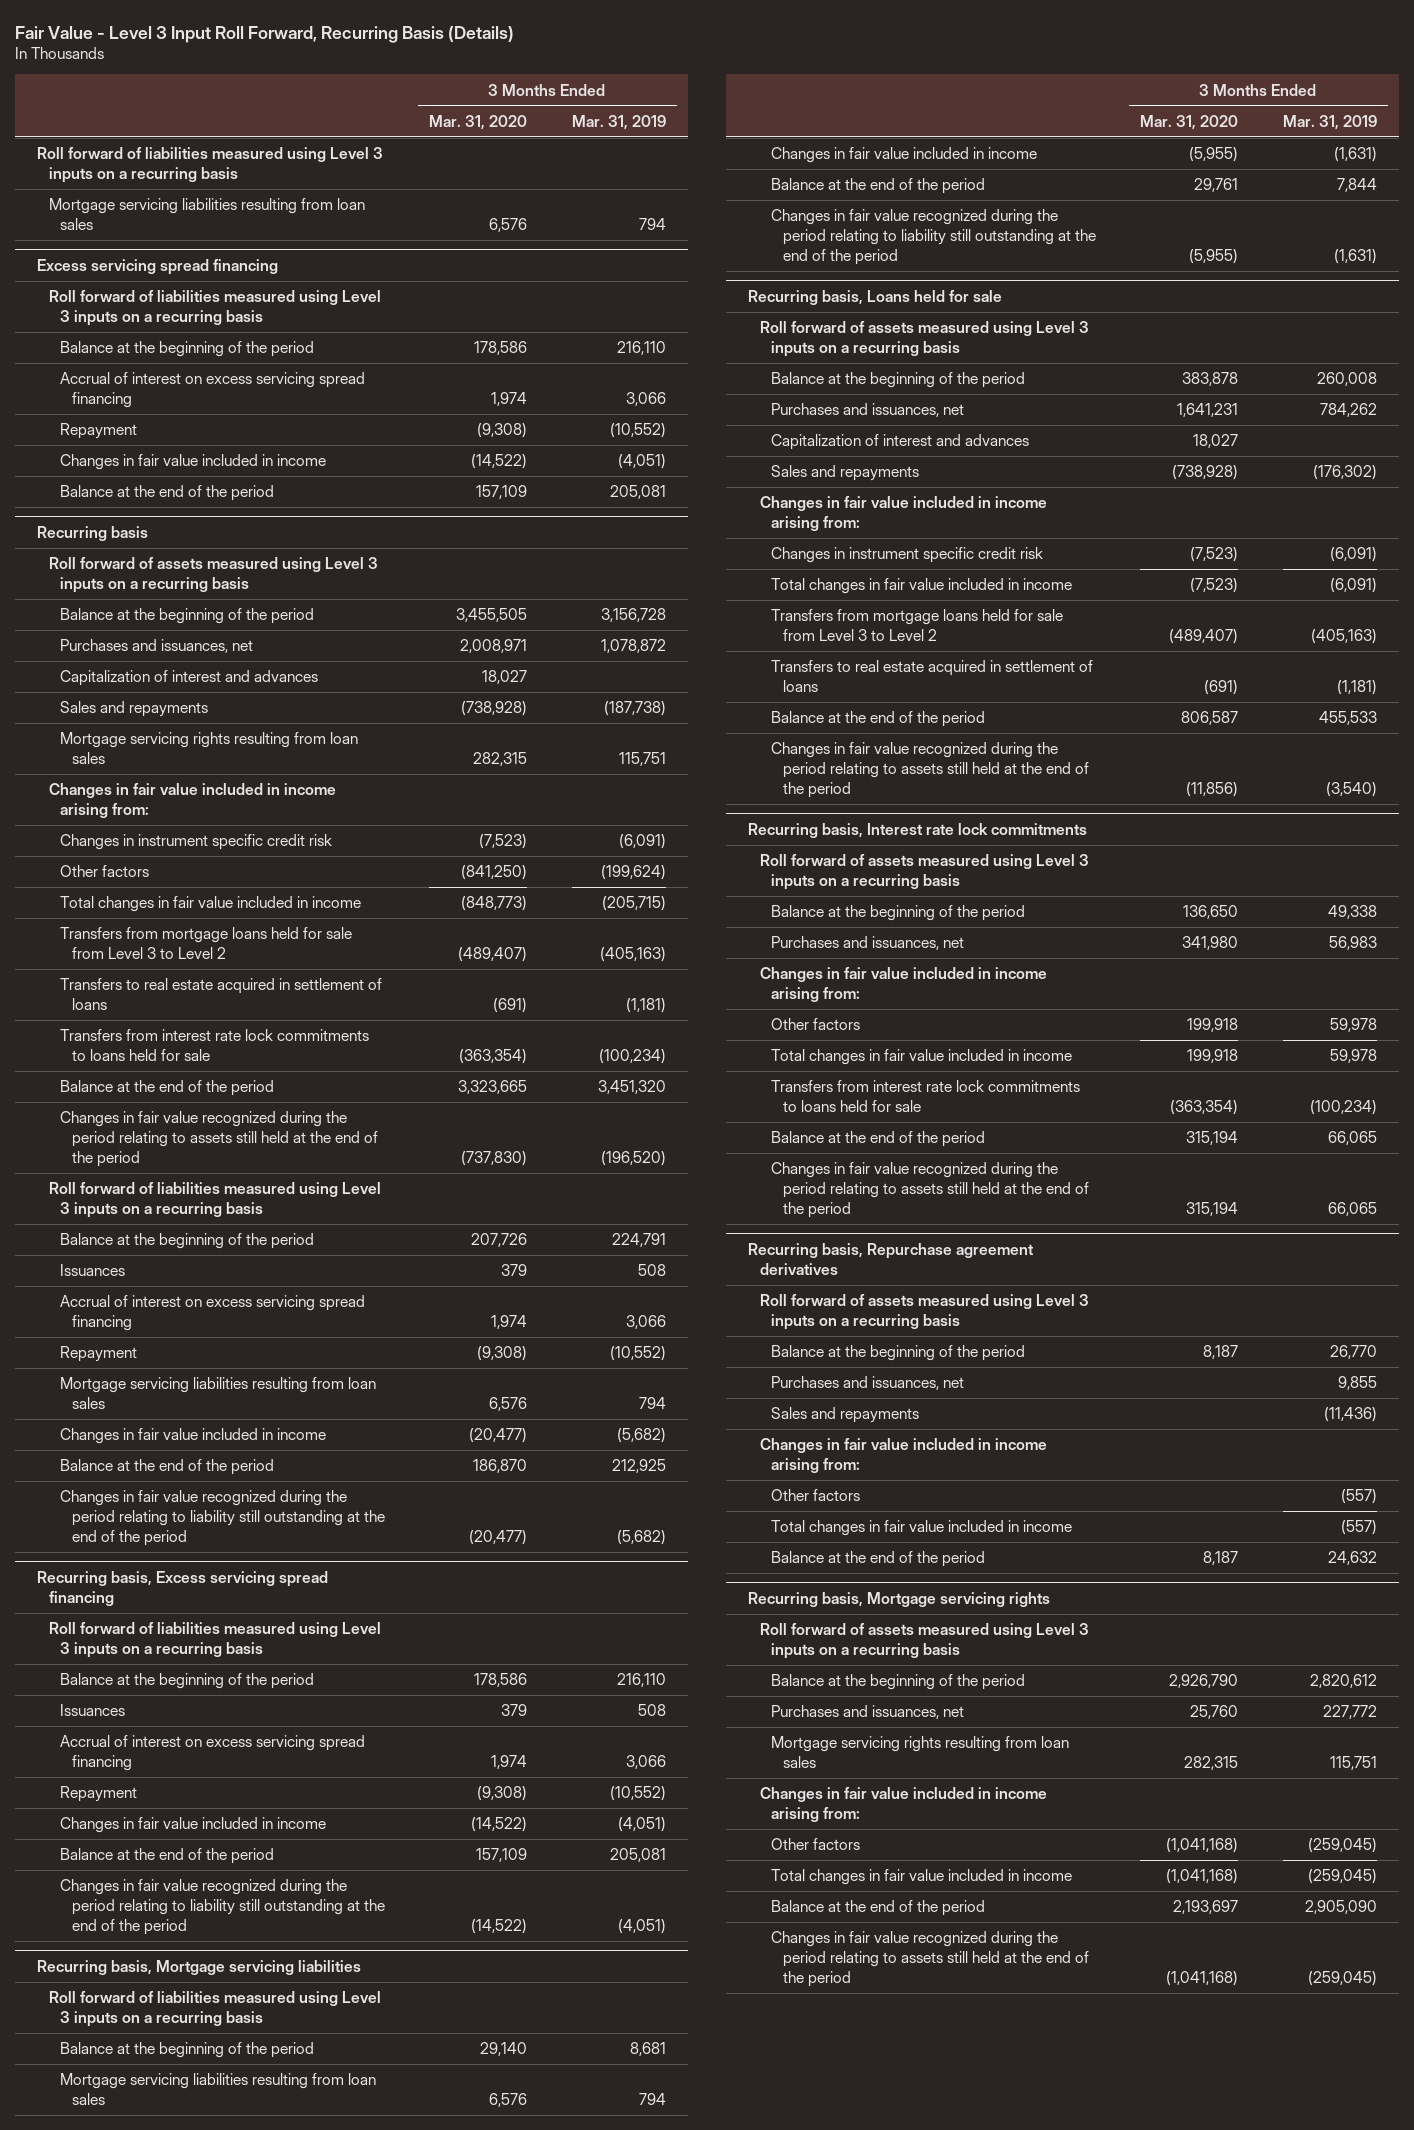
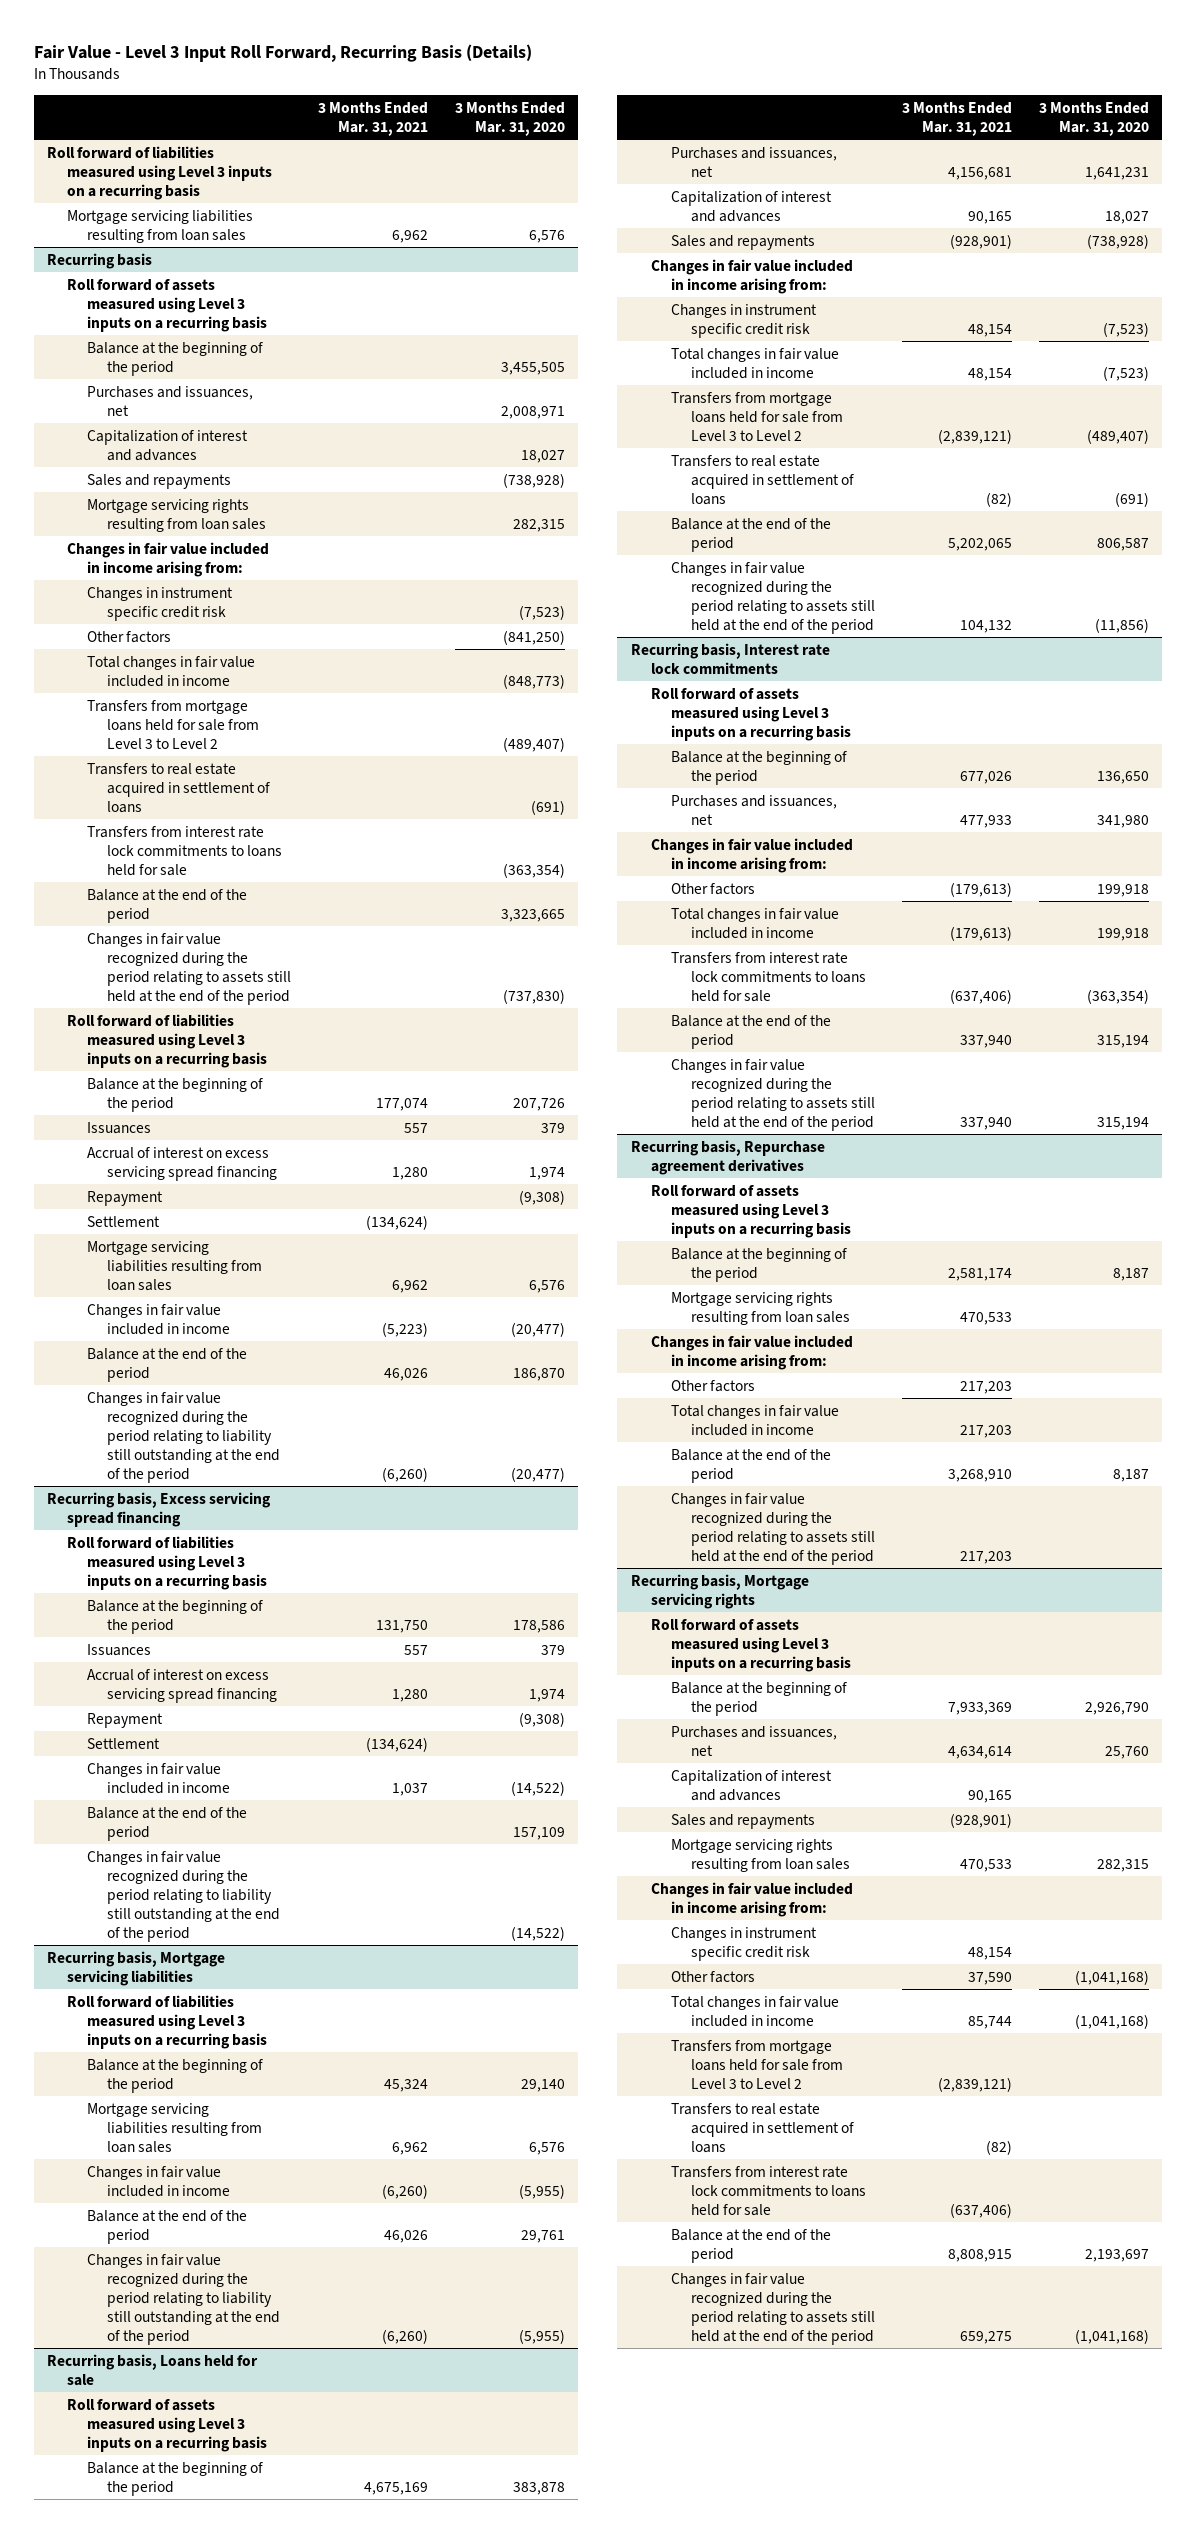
[571,114,666,130] Mar. 31, 2019 -> none
none -> [317,101,428,136] 3 Months Ended Mar. 31, 2021
[37,259,279,276] Excess servicing spread financing -> none
[48,290,381,326] Roll forward of liabilities measured using Level 3 inputs on a recurring basis -> none
[60,341,315,358] Balance at the beginning of the period -> none
[60,372,366,408] Accrual of interest on excess servicing spread financing -> none
[60,423,138,440] Repayment -> none
[60,454,327,471] Changes in fair value included in income -> none
[60,485,275,502] Balance at the end of the period -> none
none -> [87,1215,161,1227] Settlement
none -> [87,1737,161,1749] Settlement
[771,1376,965,1391] Purchases and issuances, net -> none
[771,1407,920,1424] Sales and repayments -> none
none -> [670,1291,851,1325] Mortgage servicing rights resulting from loan sales
none -> [670,1492,876,1565] Changes in fair value recognized during the period relating to assets still held at the end of the period
none -> [670,1769,832,1801] Capitalization of interest and advances
none -> [670,1813,815,1829] Sales and repayments
none -> [670,1926,817,1961] Changes in instrument specific credit risk
none -> [670,2039,844,2089] Transfers from mortgage loans held for sale from Level 3 to Level 2
none -> [670,2102,855,2153] Transfers to real estate acquired in settlement of loans
none -> [670,2165,867,2216] Transfers from interest rate lock commitments to loans held for sale

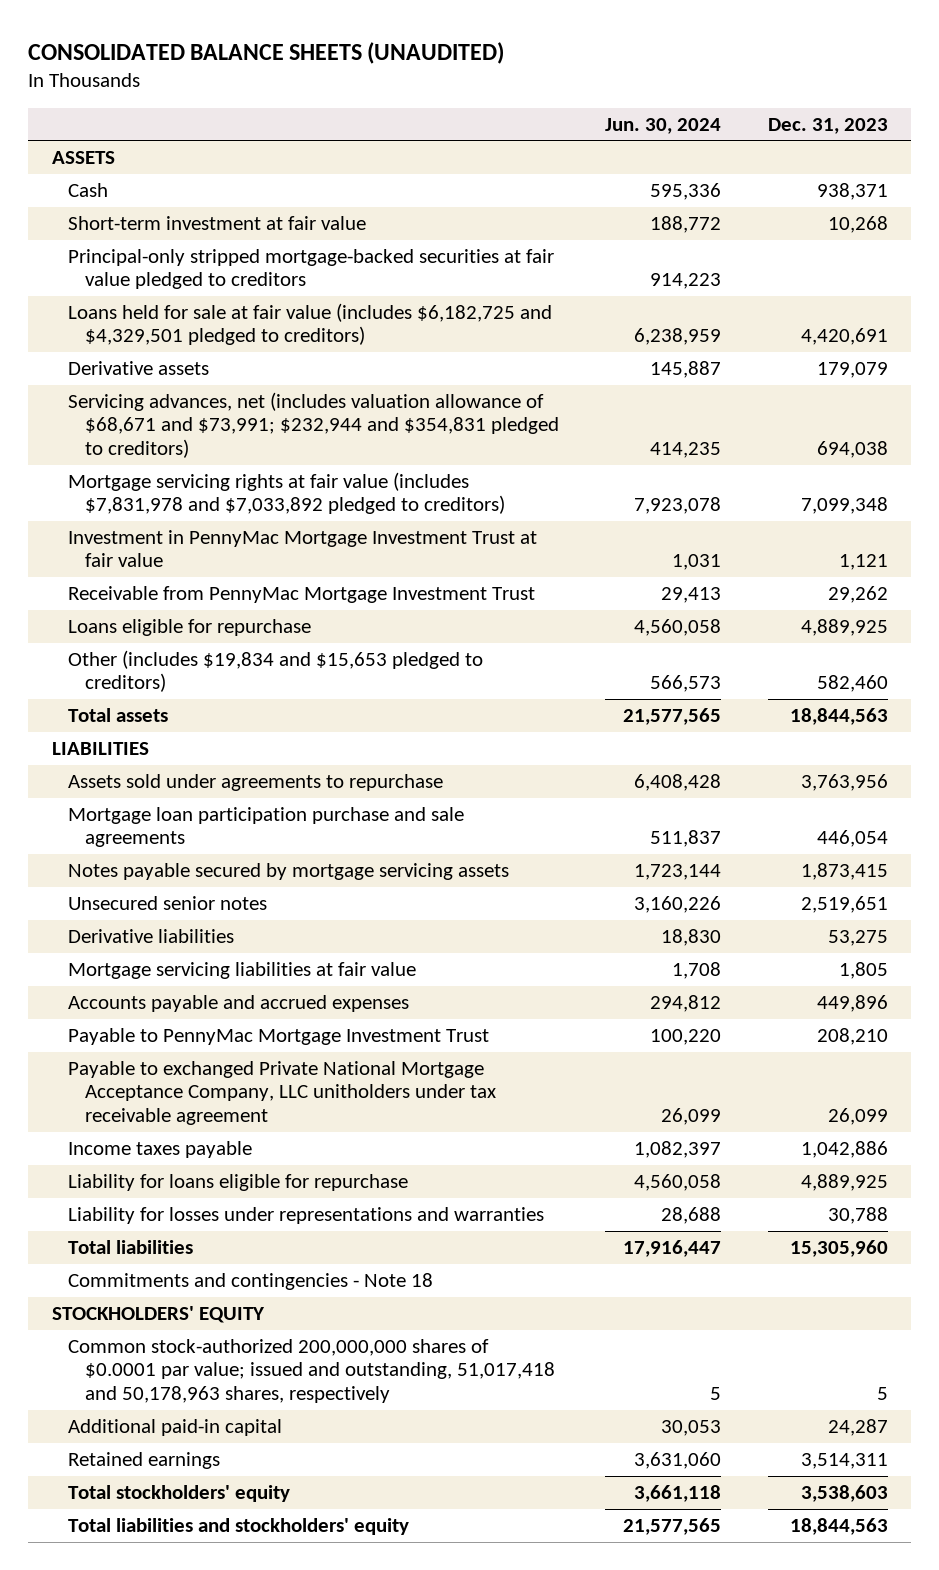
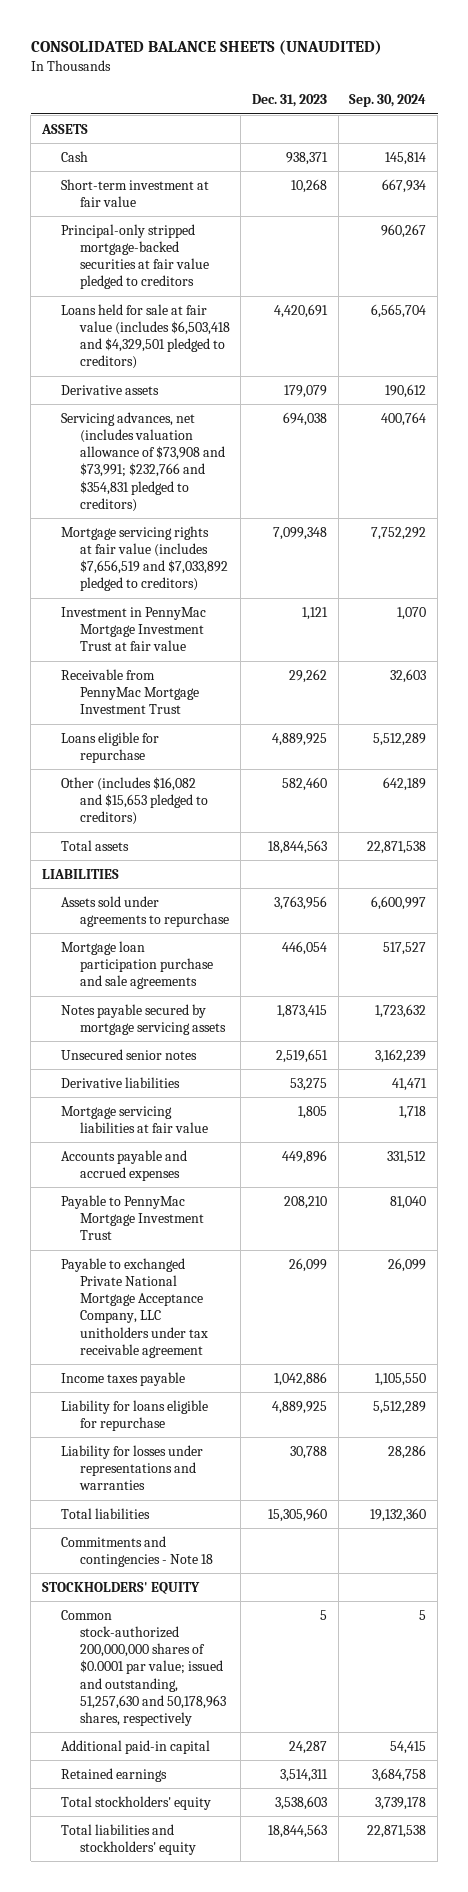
[605,117,722,134] Jun. 30, 2024 -> none
none -> [349,94,427,108] Sep. 30, 2024
[68,302,553,346] Loans held for sale at fair value (includes $6,182,725 and $4,329,501 pledged to creditors) -> [60,303,230,370] Loans held for sale at fair value (includes $6,503,418 and $4,329,501 pledged to creditors)
[68,391,559,458] Servicing advances, net (includes valuation allowance of $68,671 and $73,991; $232,944 and $354,831 pledged to creditors) -> [60,411,225,512] Servicing advances, net (includes valuation allowance of $73,908 and $73,991; $232,766 and $354,831 pledged to creditors)
[68,471,505,515] Mortgage servicing rights at fair value (includes $7,831,978 and $7,033,892 pledged to creditors) -> [60,525,228,592] Mortgage servicing rights at fair value (includes $7,656,519 and $7,033,892 pledged to creditors)
[68,649,484,693] Other (includes $19,834 and $15,653 pledged to creditors) -> [60,776,208,826] Other (includes $16,082 and $15,653 pledged to creditors)
[68,1338,555,1403] Common stock-authorized 200,000,000 shares of $0.0001 par value; issued and outstanding, 51,017,418 and 50,178,963 shares, respectively -> [60,1609,226,1726] Common stock-authorized 200,000,000 shares of $0.0001 par value; issued and outstanding, 51,257,630 and 50,178,963 shares, respectively

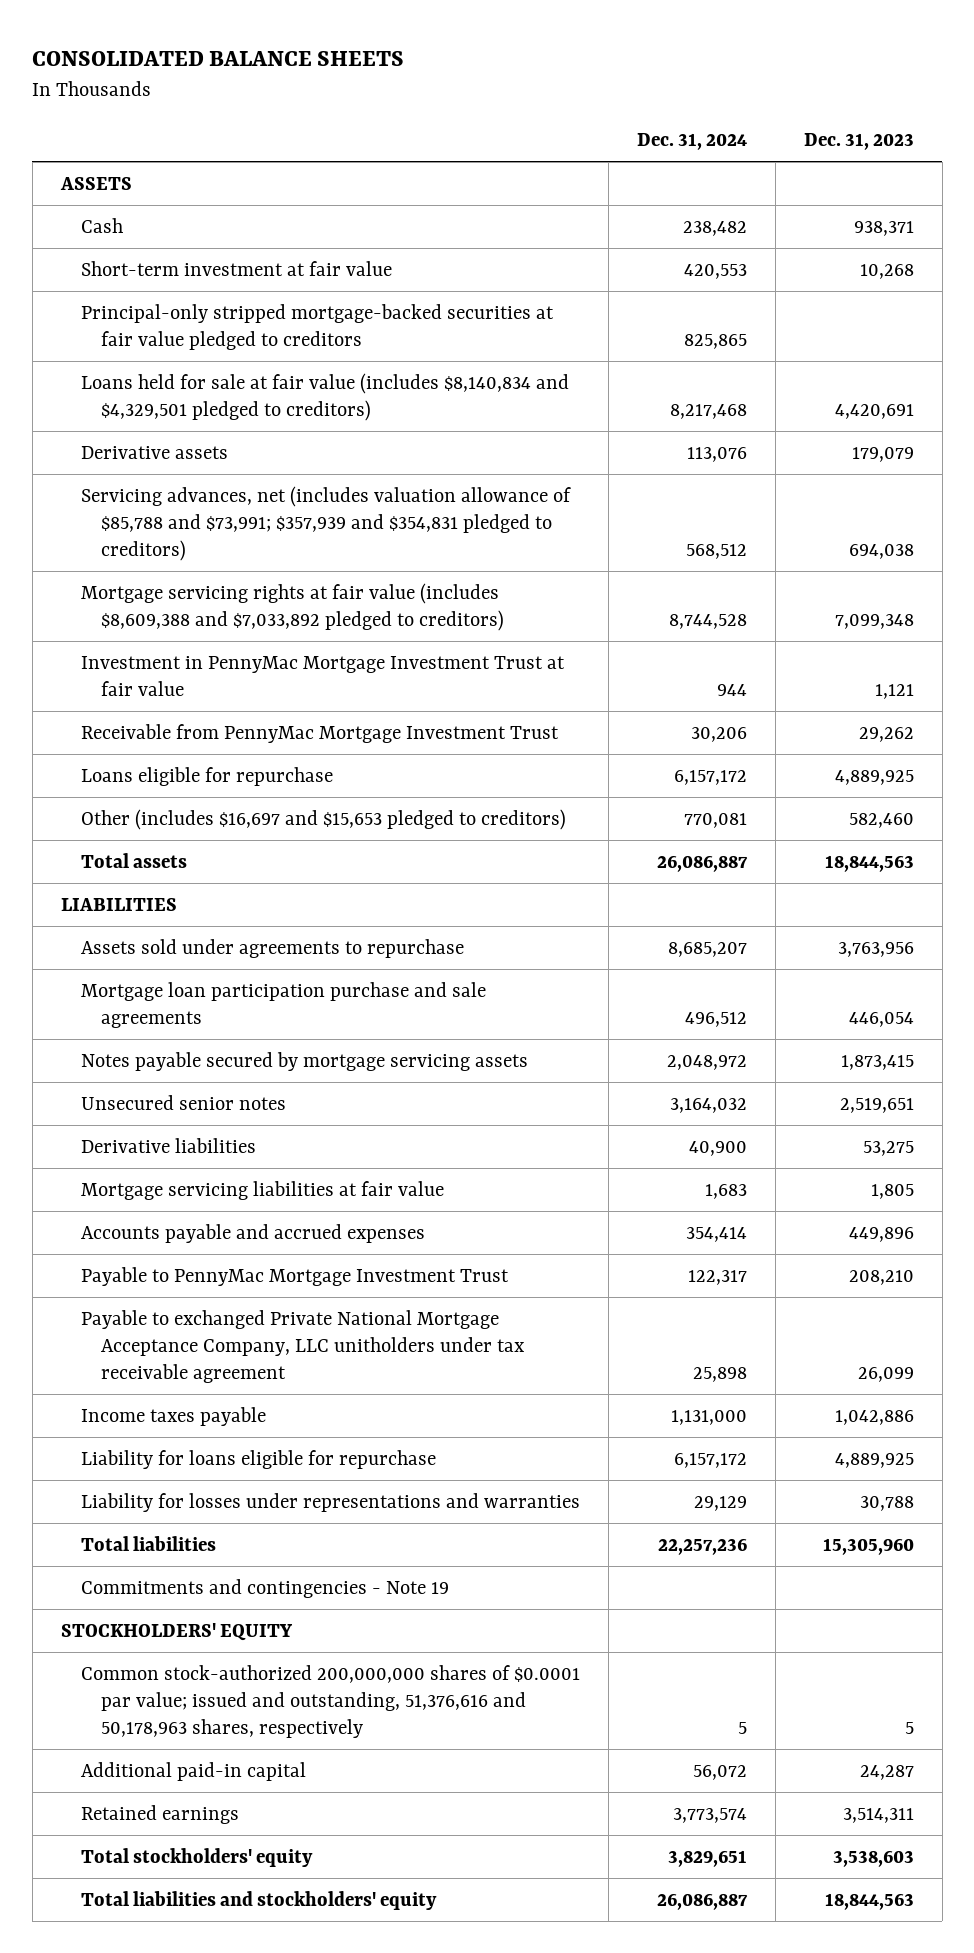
[30,40,382,56] CONSOLIDATED BALANCE SHEETS (UNAUDITED) -> [32,51,405,67] CONSOLIDATED BALANCE SHEETS
[349,94,427,108] Sep. 30, 2024 -> none
none -> [636,132,747,150] Dec. 31, 2024
[60,303,230,370] Loans held for sale at fair value (includes $6,503,418 and $4,329,501 pledged to creditors) -> [80,372,569,421] Loans held for sale at fair value (includes $8,140,834 and $4,329,501 pledged to creditors)
[60,411,225,512] Servicing advances, net (includes valuation allowance of $73,908 and $73,991; $232,766 and $354,831 pledged to creditors) -> [80,485,571,561] Servicing advances, net (includes valuation allowance of $85,788 and $73,991; $357,939 and $354,831 pledged to creditors)
[60,525,228,592] Mortgage servicing rights at fair value (includes $7,656,519 and $7,033,892 pledged to creditors) -> [80,582,505,631] Mortgage servicing rights at fair value (includes $8,609,388 and $7,033,892 pledged to creditors)
[60,776,208,826] Other (includes $16,082 and $15,653 pledged to creditors) -> [80,808,566,830] Other (includes $16,697 and $15,653 pledged to creditors)
[60,1535,213,1568] Commitments and contingencies - Note 18 -> [80,1578,449,1598] Commitments and contingencies - Note 19
[60,1609,226,1726] Common stock-authorized 200,000,000 shares of $0.0001 par value; issued and outstanding, 51,257,630 and 50,178,963 shares, respectively -> [80,1664,580,1738] Common stock-authorized 200,000,000 shares of $0.0001 par value; issued and outstanding, 51,376,616 and 50,178,963 shares, respectively

